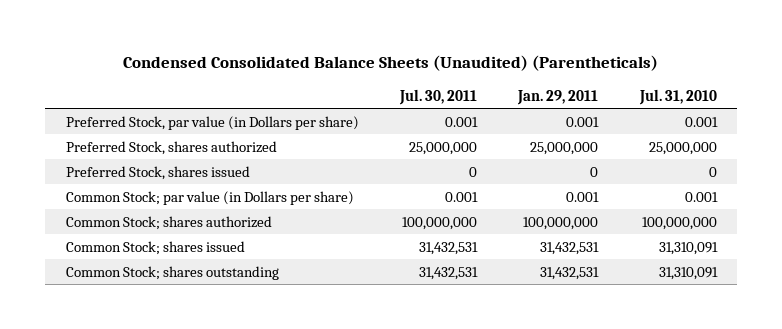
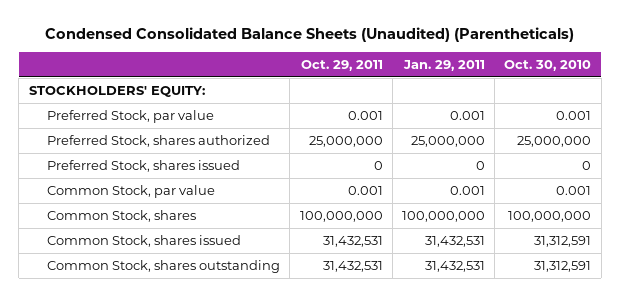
[398,88,477,105] Jul. 30, 2011 -> none
[638,88,717,105] Jul. 31, 2010 -> none
none -> [300,59,383,71] Oct. 29, 2011
none -> [504,59,592,71] Oct. 30, 2010
none -> [28,85,205,97] STOCKHOLDERS' EQUITY:
[65,115,359,130] Preferred Stock, par value (in Dollars per share) -> [47,109,215,123] Preferred Stock, par value
[65,190,354,205] Common Stock; par value (in Dollars per share) -> [47,184,216,198] Common Stock, par value
[65,215,272,230] Common Stock; shares authorized -> [47,209,197,222] Common Stock, shares
[65,240,245,255] Common Stock; shares issued -> [47,234,242,247] Common Stock, shares issued
[65,265,279,280] Common Stock; shares outstanding -> [47,259,281,273] Common Stock, shares outstanding

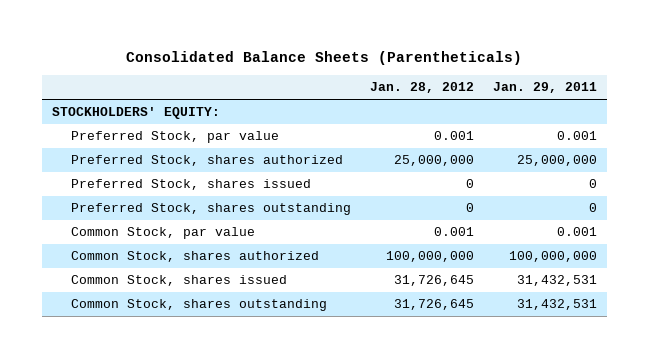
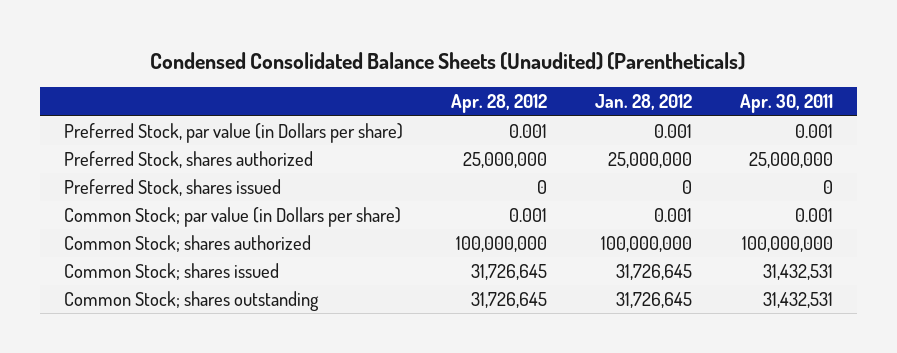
[126,51,523,66] Consolidated Balance Sheets (Parentheticals) -> [150,51,746,70] Condensed Consolidated Balance Sheets (Unaudited) (Parentheticals)
[493,82,598,94] Jan. 29, 2011 -> none
none -> [450,94,547,114] Apr. 28, 2012
none -> [740,94,834,114] Apr. 30, 2011
[51,107,220,120] STOCKHOLDERS' EQUITY: -> none
[70,131,279,144] Preferred Stock, par value -> [63,123,403,144] Preferred Stock, par value (in Dollars per share)
[70,203,351,216] Preferred Stock, shares outstanding -> none
[70,227,255,240] Common Stock, par value -> [63,207,401,228] Common Stock; par value (in Dollars per share)
[70,251,319,263] Common Stock, shares authorized -> [63,235,311,253] Common Stock; shares authorized
[70,275,287,287] Common Stock, shares issued -> [63,263,279,281] Common Stock; shares issued
[70,299,327,312] Common Stock, shares outstanding -> [63,291,319,312] Common Stock; shares outstanding

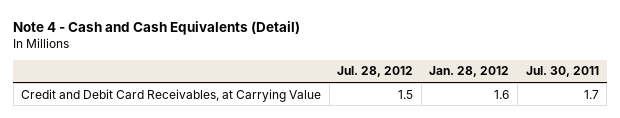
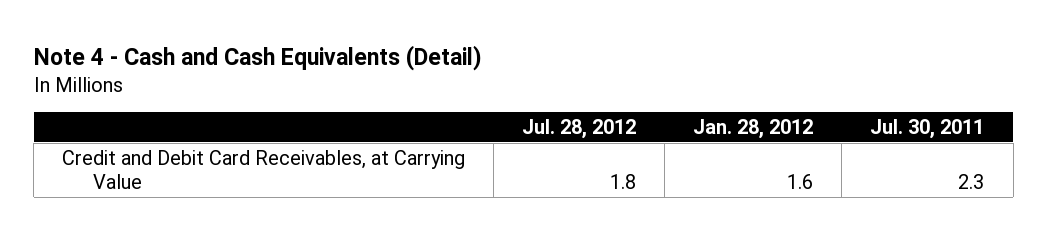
[398,89,414,99] 1.5 -> [610,173,637,189] 1.8
[583,89,599,99] 1.7 -> [958,173,985,189] 2.3

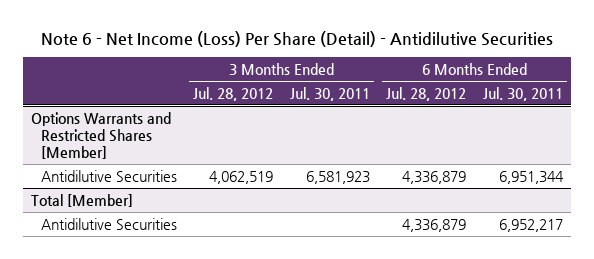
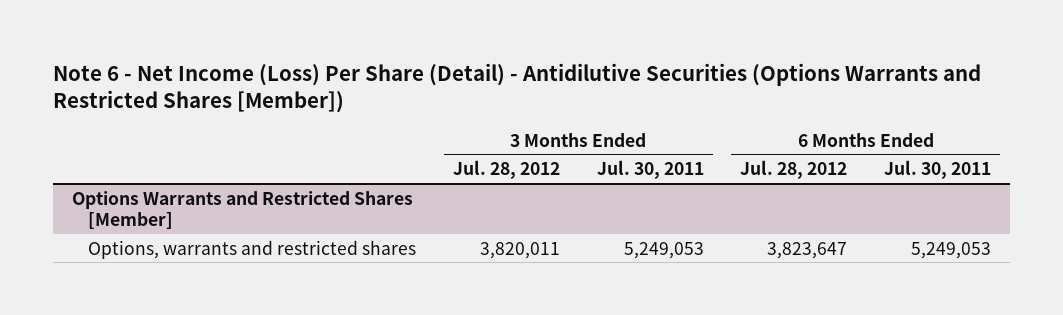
[41,30,554,47] Note 6 - Net Income (Loss) Per Share (Detail) - Antidilutive Securities -> [53,62,982,114] Note 6 - Net Income (Loss) Per Share (Detail) - Antidilutive Securities (Options Warrants and Restricted Shares [Member])
[40,169,177,182] Antidilutive Securities -> none
[31,193,134,207] Total [Member] -> none
[40,217,177,230] Antidilutive Securities -> none
none -> [88,239,417,259] Options, warrants and restricted shares

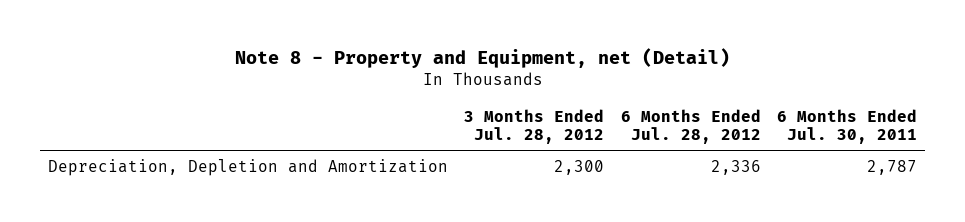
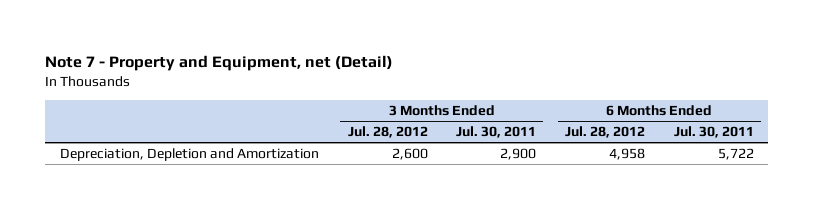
[234,48,730,69] Note 8 - Property and Equipment, net (Detail) -> [45,55,394,72] Note 7 - Property and Equipment, net (Detail)
none -> [456,126,537,139] Jul. 30, 2011
[554,159,605,175] 2,300 -> [391,148,428,161] 2,600
[710,159,761,175] 2,336 -> [609,148,646,161] 4,958
[867,159,918,175] 2,787 -> [717,148,754,161] 5,722

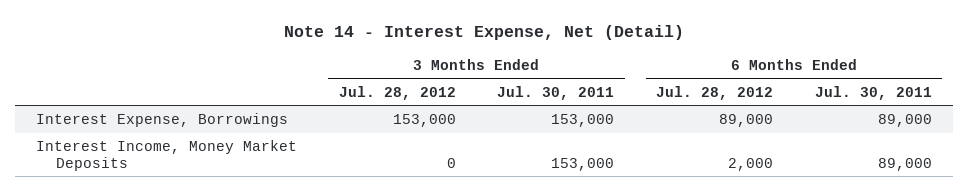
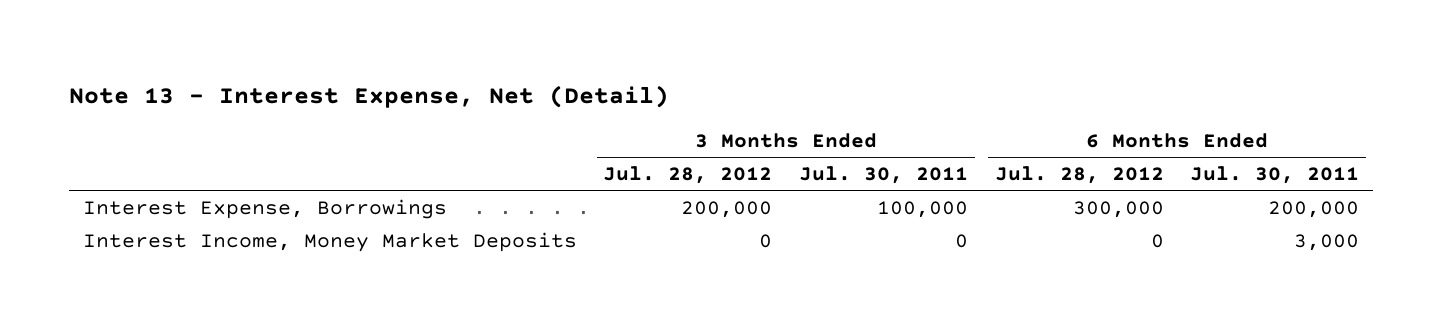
[283,25,684,41] Note 14 - Interest Expense, Net (Detail) -> [69,85,670,109] Note 13 - Interest Expense, Net (Detail)
[392,114,456,128] 153,000 -> [681,200,773,218] 200,000
[551,114,615,128] 153,000 -> [877,200,969,218] 100,000
[718,114,773,128] 89,000 -> [1072,200,1164,218] 300,000
[877,114,932,128] 89,000 -> [1268,200,1360,218] 200,000
[551,157,615,171] 153,000 -> [955,233,969,248] 0
[727,157,773,171] 2,000 -> [1150,233,1164,248] 0
[877,157,932,171] 89,000 -> [1294,233,1360,251] 3,000

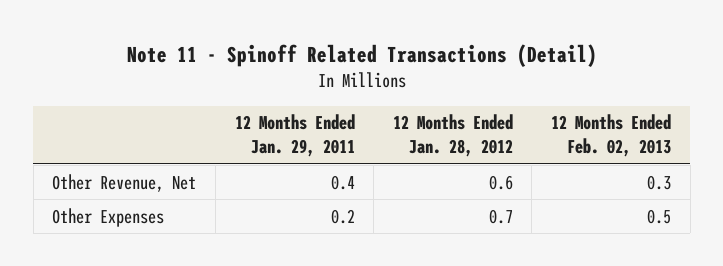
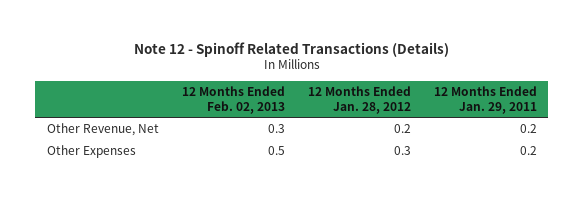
[126,44,597,68] Note 11 - Spinoff Related Transactions (Detail) -> [133,41,449,57] Note 12 - Spinoff Related Transactions (Details)
[330,174,355,190] 0.4 -> [519,124,537,134] 0.2
[488,174,513,190] 0.6 -> [393,124,411,134] 0.2
[488,208,513,224] 0.7 -> [393,146,411,156] 0.3

